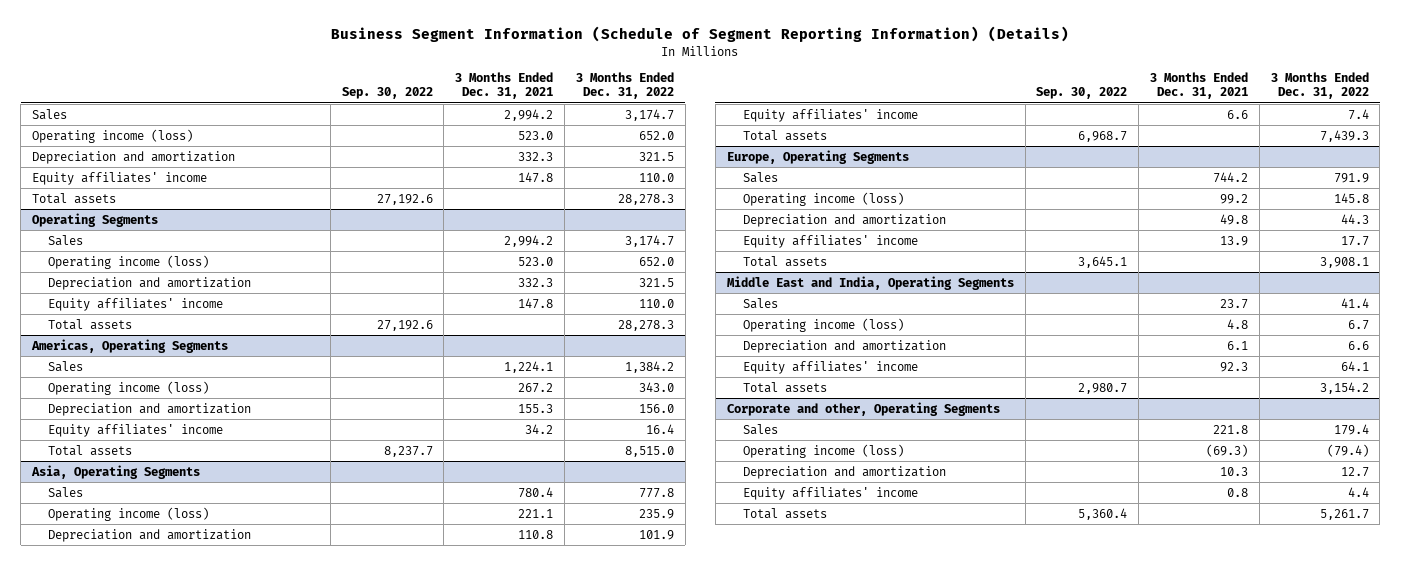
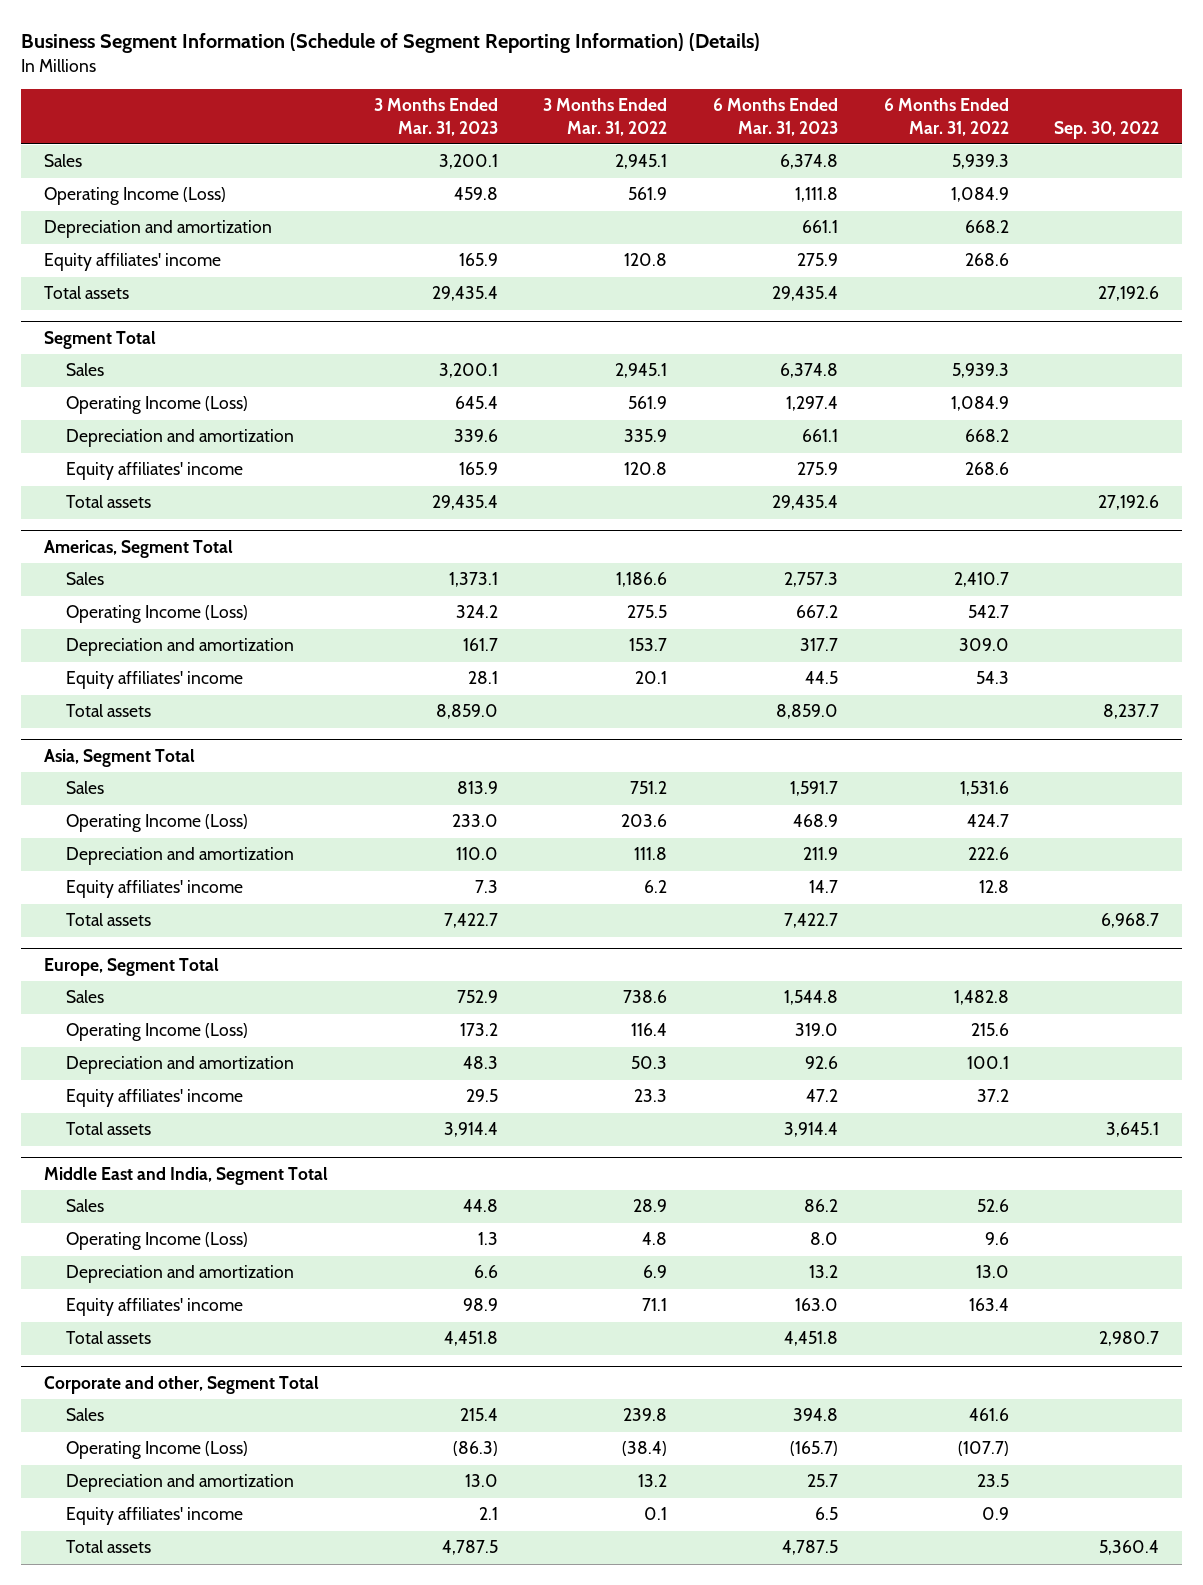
[455,72,554,100] 3 Months Ended Dec. 31, 2021 -> none
[575,72,674,100] 3 Months Ended Dec. 31, 2022 -> none
none -> [373,98,498,136] 3 Months Ended Mar. 31, 2023
none -> [543,98,668,136] 3 Months Ended Mar. 31, 2022
none -> [712,98,838,136] 6 Months Ended Mar. 31, 2023
none -> [883,98,1009,136] 6 Months Ended Mar. 31, 2022
[31,128,193,143] Operating income (loss) -> [43,187,226,206] Operating Income (Loss)
[31,212,158,227] Operating Segments -> [43,330,156,349] Segment Total
[48,254,210,269] Operating income (loss) -> [66,396,249,415] Operating Income (Loss)
[30,338,228,353] Americas, Operating Segments -> [43,539,233,558] Americas, Segment Total
[48,380,210,395] Operating income (loss) -> [66,605,249,624] Operating Income (Loss)
[30,464,200,479] Asia, Operating Segments -> [43,748,195,767] Asia, Segment Total
[48,506,210,521] Operating income (loss) -> [66,814,249,833] Operating Income (Loss)
[726,149,909,164] Europe, Operating Segments -> [43,957,219,976] Europe, Segment Total
[743,191,905,206] Operating income (loss) -> [66,1023,249,1042] Operating Income (Loss)
[726,275,1014,290] Middle East and India, Operating Segments -> [43,1166,328,1185] Middle East and India, Segment Total
[743,317,905,332] Operating income (loss) -> [66,1232,249,1251] Operating Income (Loss)
[726,401,1000,416] Corporate and other, Operating Segments -> [43,1375,319,1394] Corporate and other, Segment Total
[743,443,905,458] Operating income (loss) -> [66,1441,249,1460] Operating Income (Loss)

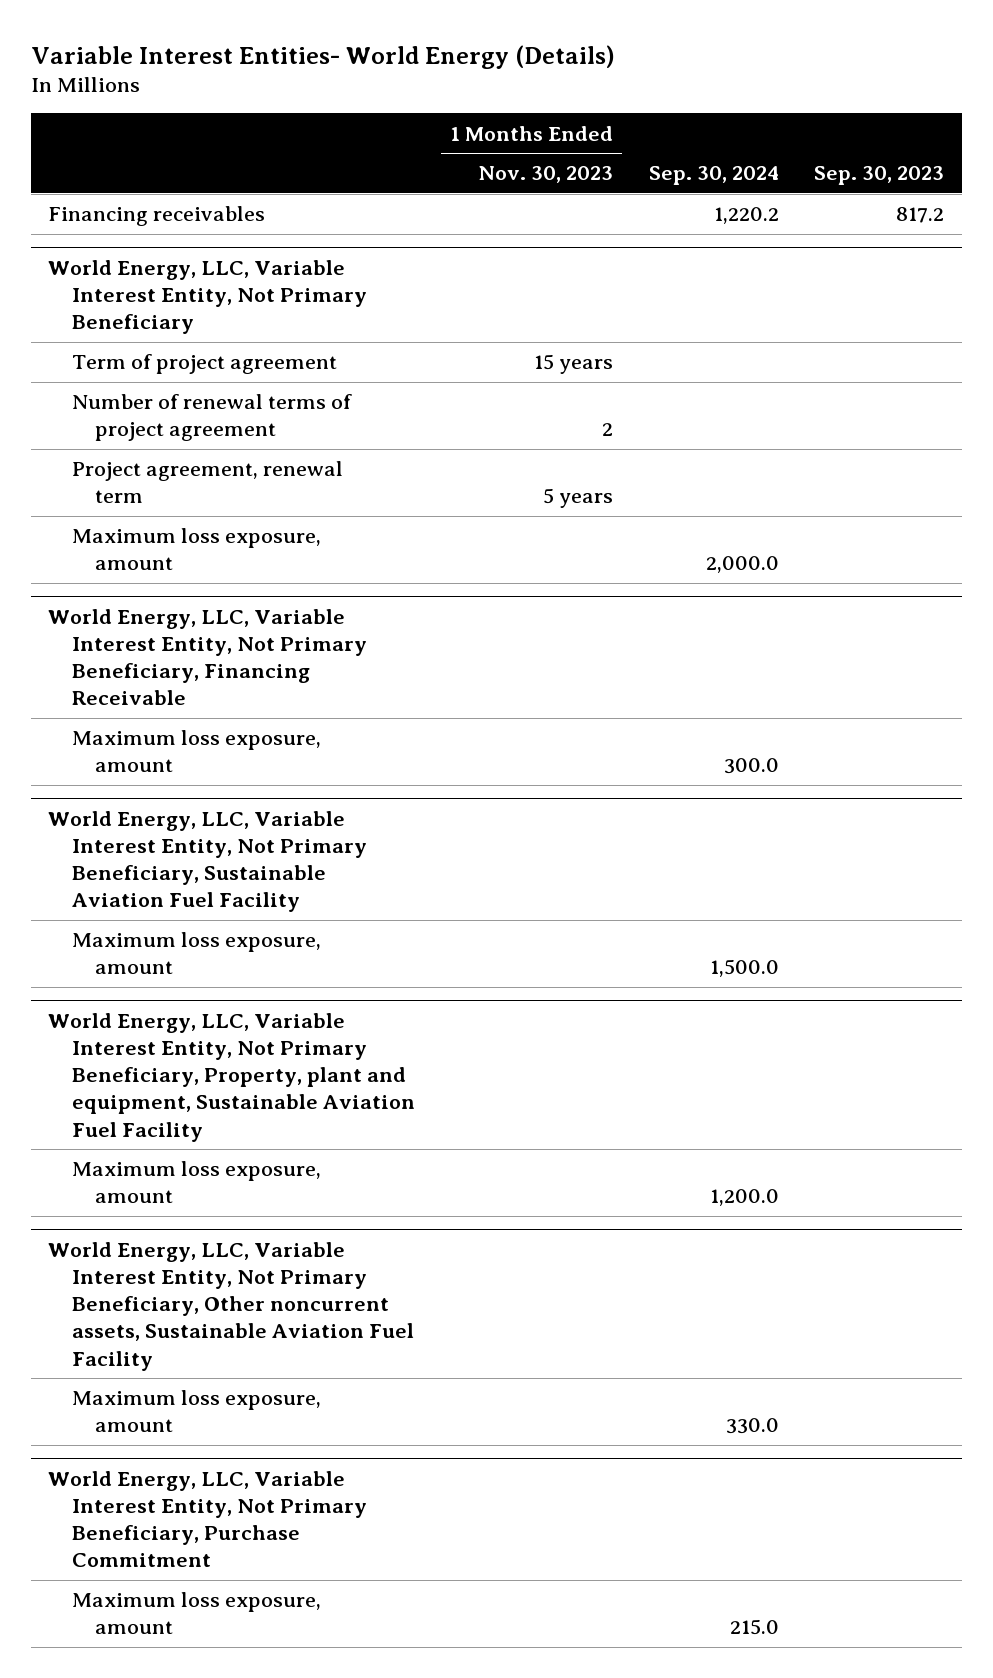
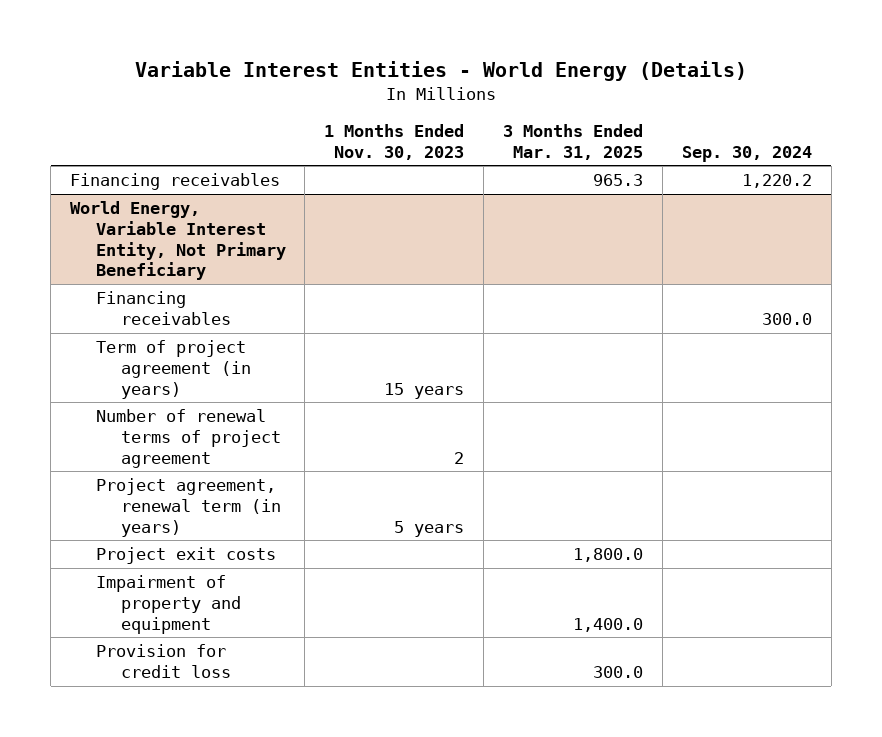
[30,44,615,69] Variable Interest Entities- World Energy (Details) -> [134,60,747,81] Variable Interest Entities - World Energy (Details)
[814,166,945,186] Sep. 30, 2023 -> none
none -> [502,123,643,160] 3 Months Ended Mar. 31, 2025
[48,259,367,335] World Energy, LLC, Variable Interest Entity, Not Primary Beneficiary -> [69,201,286,281] World Energy, Variable Interest Entity, Not Primary Beneficiary
none -> [95,291,232,325] Financing receivables
[71,354,337,375] Term of project agreement -> [95,340,252,399] Term of project agreement (in years)
[71,528,321,571] Maximum loss exposure, amount -> none
[48,608,367,706] World Energy, LLC, Variable Interest Entity, Not Primary Beneficiary, Financing Receivable -> none
[71,730,321,773] Maximum loss exposure, amount -> none
[48,810,367,913] World Energy, LLC, Variable Interest Entity, Not Primary Beneficiary, Sustainable Aviation Fuel Facility -> none
[71,932,321,975] Maximum loss exposure, amount -> none
[48,1012,415,1142] World Energy, LLC, Variable Interest Entity, Not Primary Beneficiary, Property, plant and equipment, Sustainable Aviation Fuel Facility -> none
[71,1161,321,1204] Maximum loss exposure, amount -> none
[48,1241,414,1371] World Energy, LLC, Variable Interest Entity, Not Primary Beneficiary, Other noncurrent assets, Sustainable Aviation Fuel Facility -> none
[71,1390,321,1433] Maximum loss exposure, amount -> none
[48,1470,367,1568] World Energy, LLC, Variable Interest Entity, Not Primary Beneficiary, Purchase Commitment -> none
[71,1592,321,1635] Maximum loss exposure, amount -> none
[71,461,343,504] Project agreement, renewal term -> [95,478,282,537] Project agreement, renewal term (in years)
none -> [95,547,276,565] Project exit costs
none -> [95,575,242,634] Impairment of property and equipment
none -> [95,644,232,678] Provision for credit loss

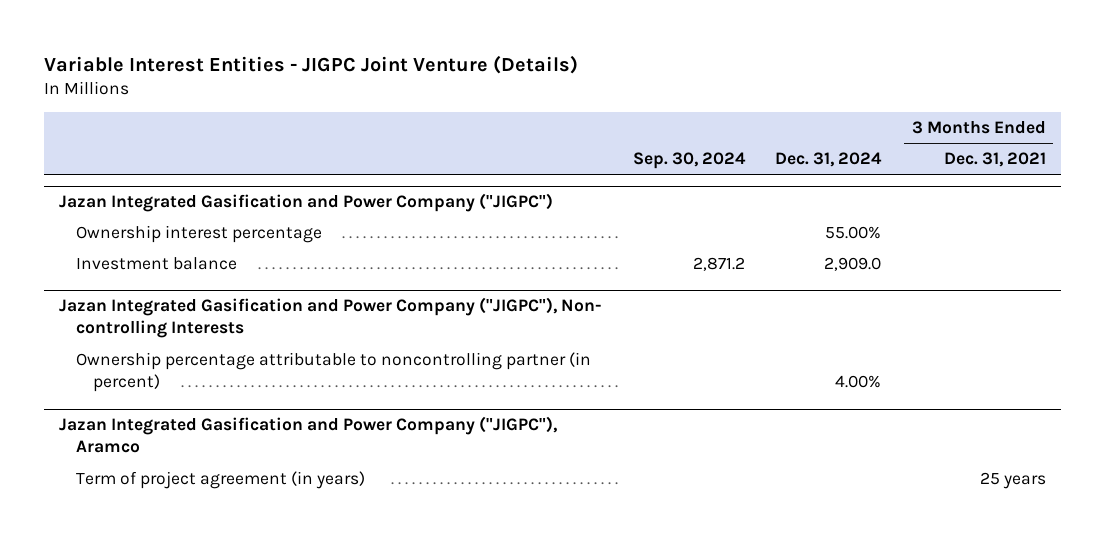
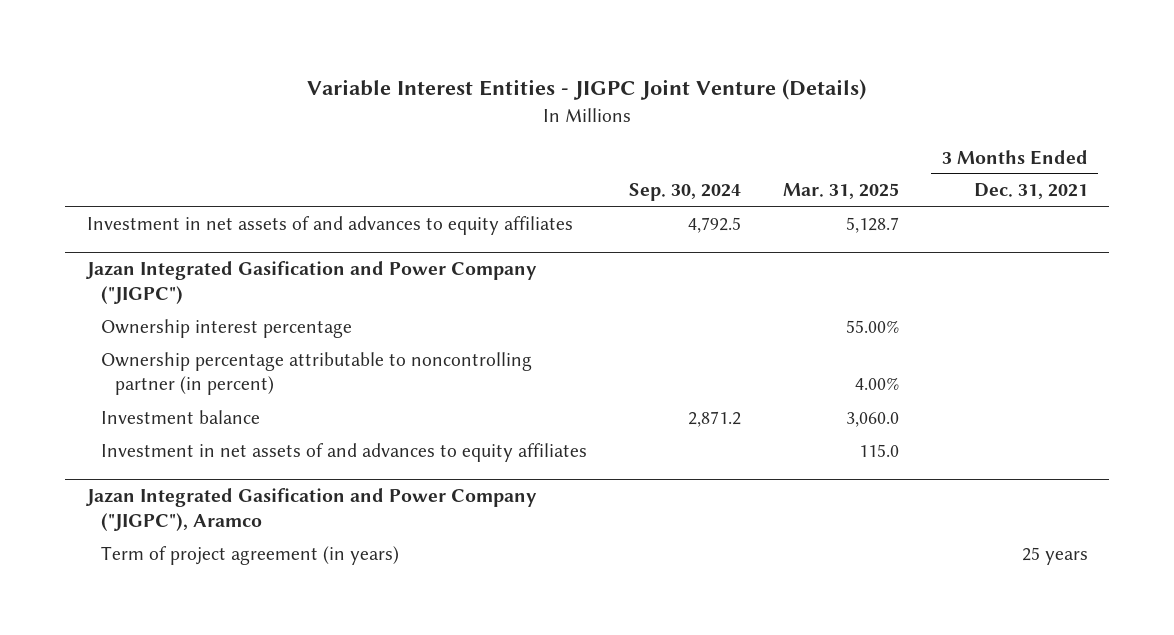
[775,152,883,168] Dec. 31, 2024 -> none
none -> [783,183,900,200] Mar. 31, 2025
none -> [86,215,573,235] Investment in net assets of and advances to equity affiliates
none -> [100,351,532,396] Ownership percentage attributable to noncontrolling partner (in percent)
[59,297,603,339] Jazan Integrated Gasification and Power Company ("JIGPC"), Non- controlling Interests -> none
[76,352,592,393] Ownership percentage attributable to noncontrolling partner (in percent) -> none
none -> [100,442,587,462] Investment in net assets of and advances to equity affiliates

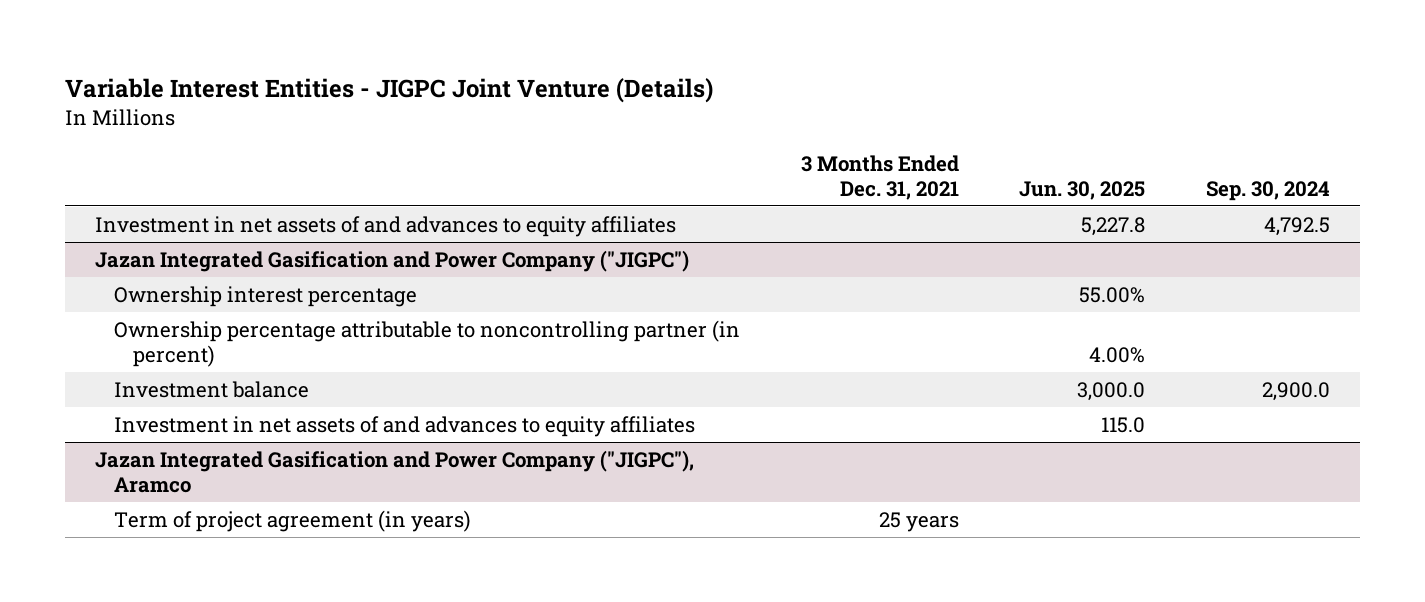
[783,183,900,200] Mar. 31, 2025 -> none
none -> [1019,180,1146,200] Jun. 30, 2025
[687,410,741,427] 2,871.2 -> [1261,381,1330,401] 2,900.0

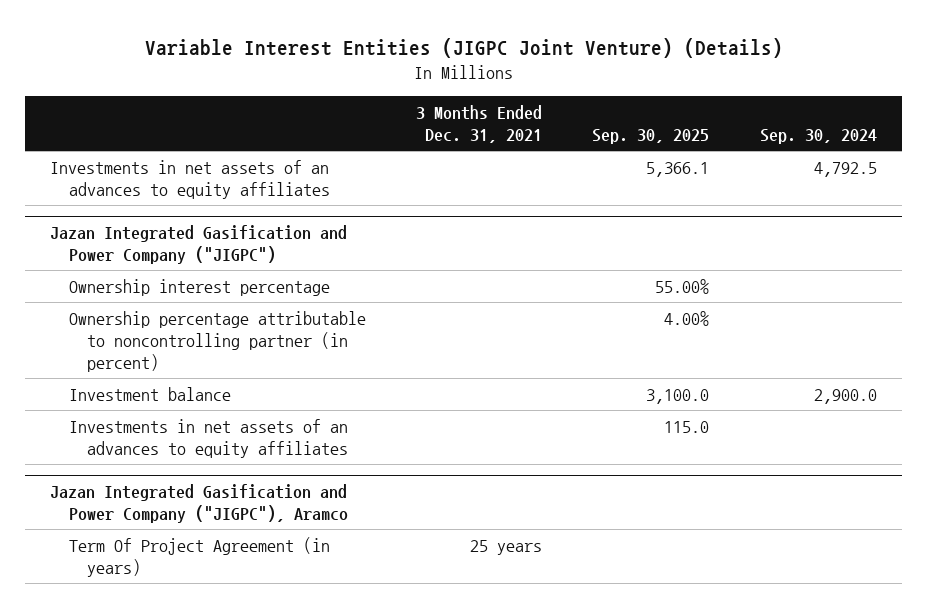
[65,78,714,104] Variable Interest Entities - JIGPC Joint Venture (Details) -> [144,37,783,58] Variable Interest Entities (JIGPC Joint Venture) (Details)
[1019,180,1146,200] Jun. 30, 2025 -> none
none -> [592,129,710,145] Sep. 30, 2025
[95,215,677,237] Investment in net assets of and advances to equity affiliates -> [50,159,330,199] Investments in net assets of an advances to equity affiliates
[114,415,696,437] Investment in net assets of and advances to equity affiliates -> [68,418,349,458] Investments in net assets of an advances to equity affiliates
[114,509,472,532] Term of project agreement (in years) -> [68,536,330,577] Term Of Project Agreement (in years)

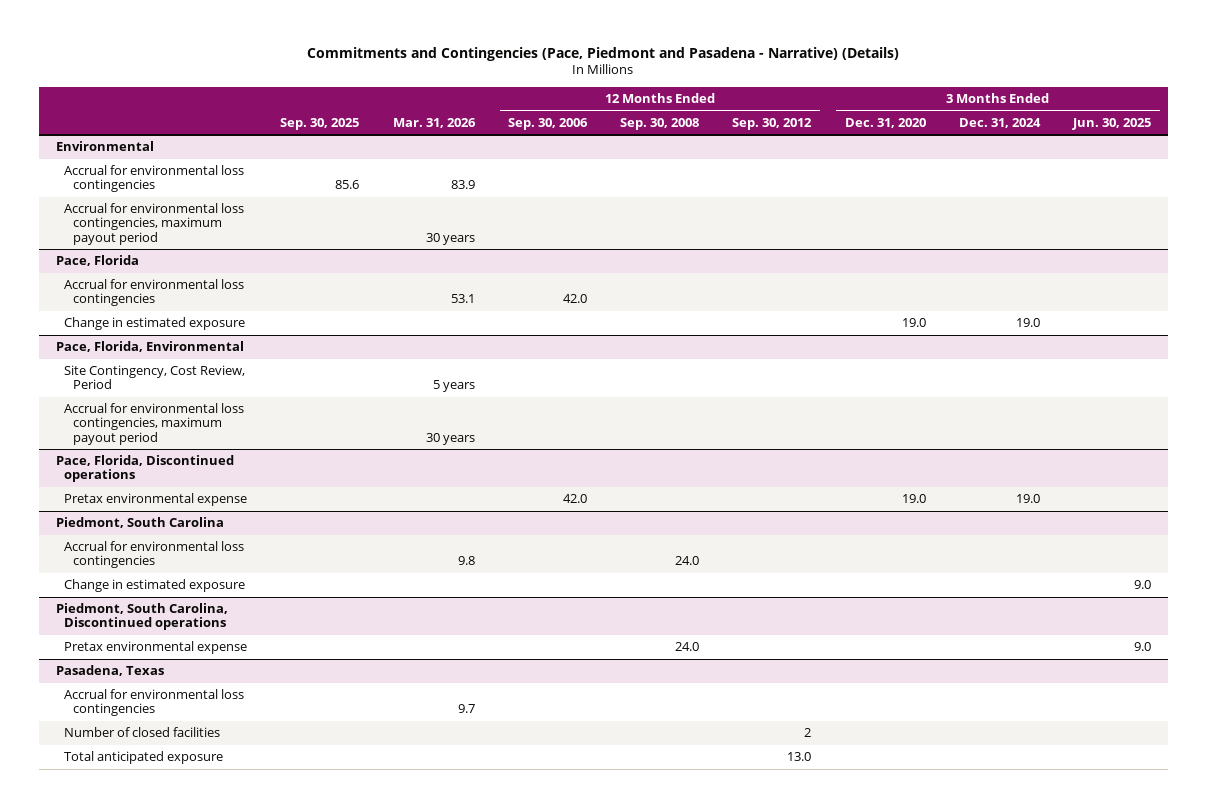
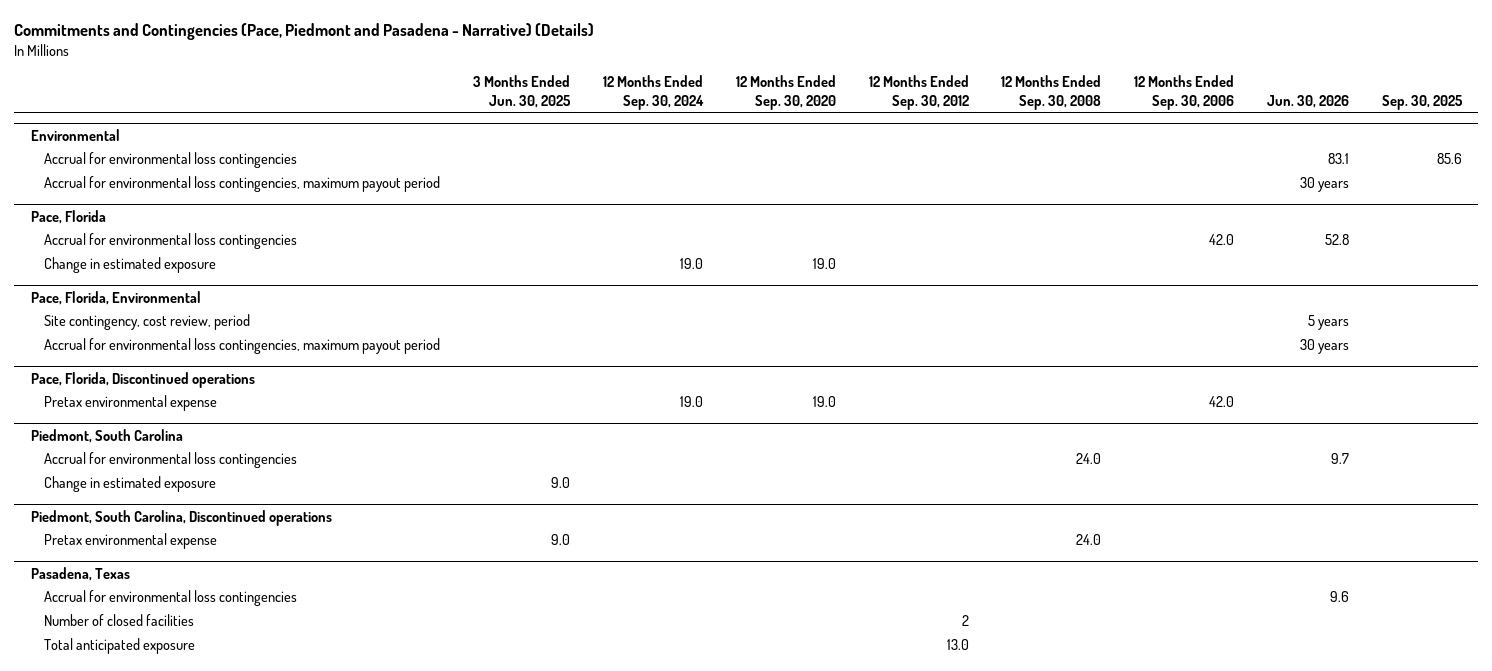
[392,117,476,128] Mar. 31, 2026 -> none
[844,117,926,128] Dec. 31, 2020 -> none
[958,117,1041,128] Dec. 31, 2024 -> none
none -> [602,75,704,110] 12 Months Ended Sep. 30, 2024
none -> [735,75,836,110] 12 Months Ended Sep. 30, 2020
none -> [1267,94,1350,108] Jun. 30, 2026
[64,365,246,390] Site Contingency, Cost Review, Period -> [44,314,251,331] Site contingency, cost review, period

